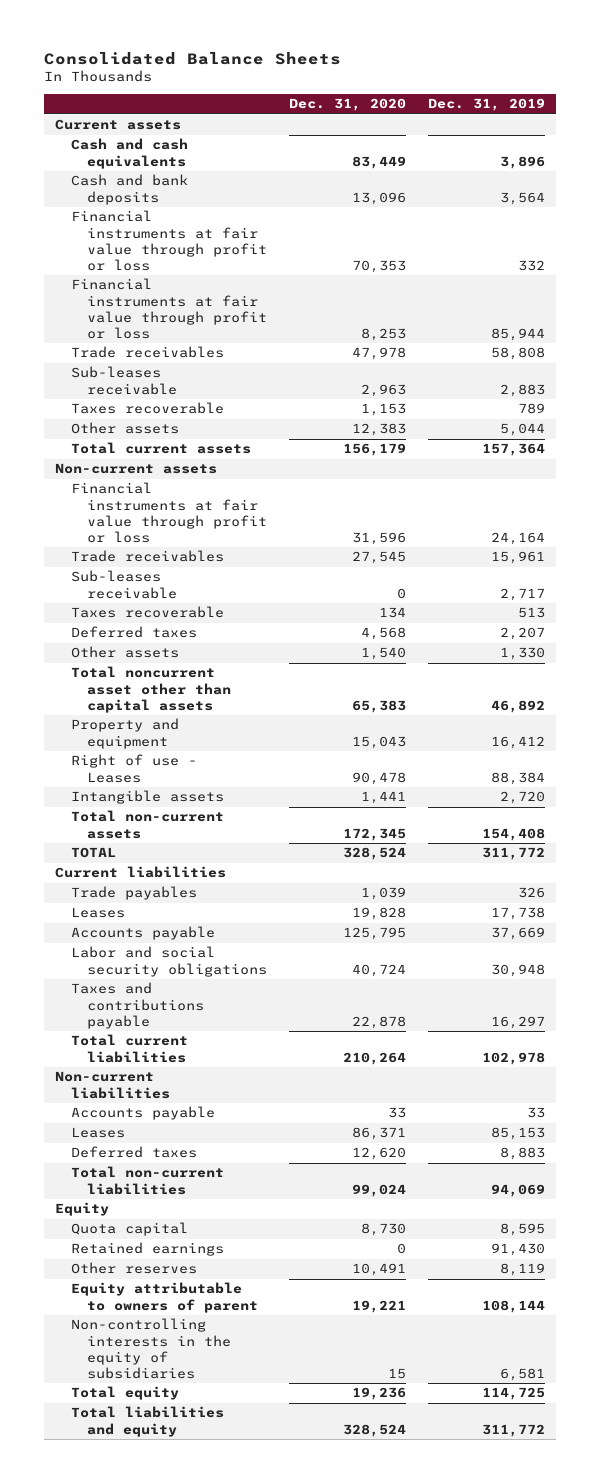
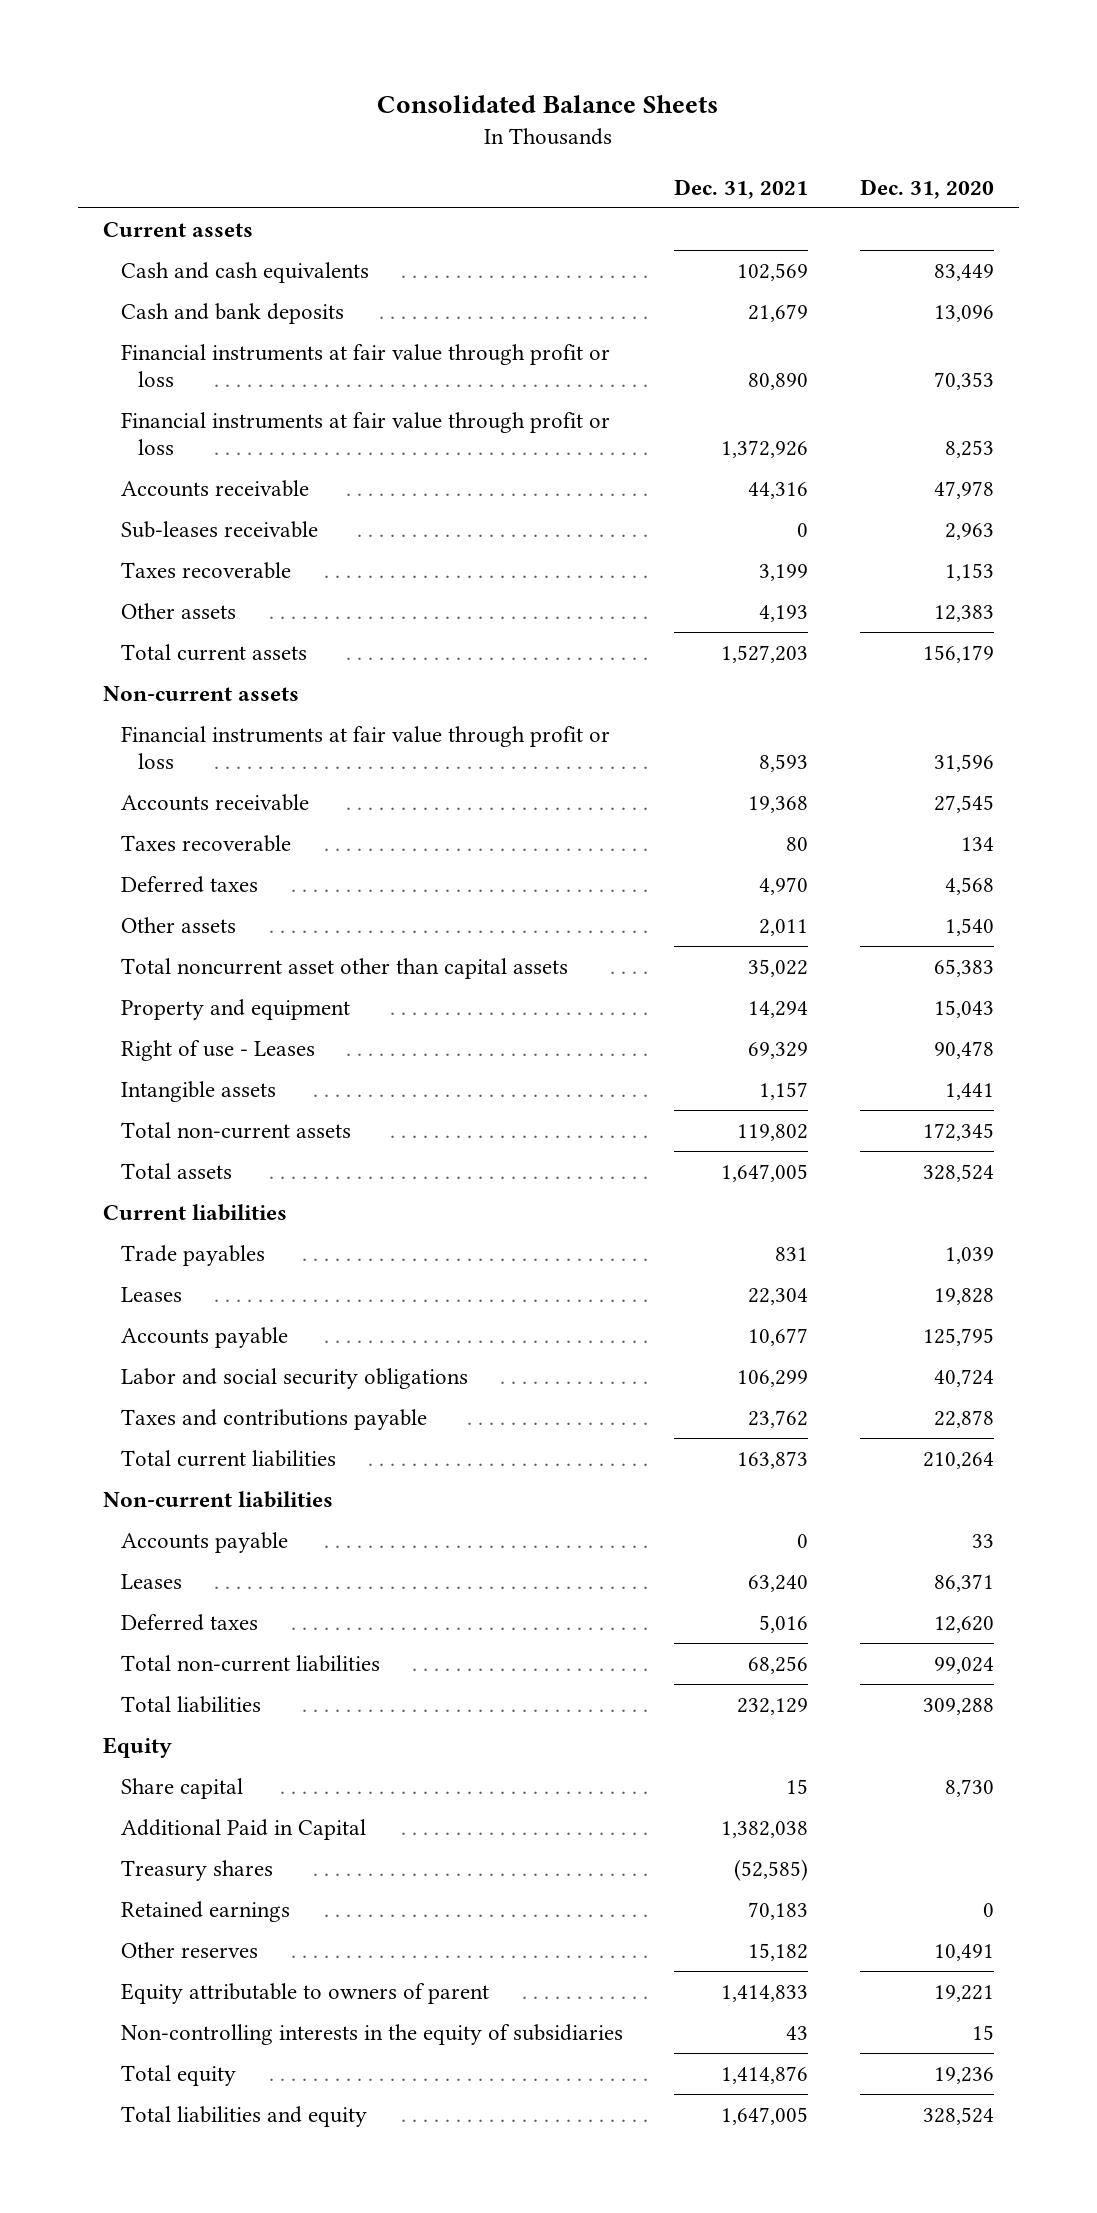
[428,98,546,112] Dec. 31, 2019 -> none
none -> [674,178,809,199] Dec. 31, 2021
[71,346,225,359] Trade receivables -> [120,479,309,497] Accounts receivable
[71,570,178,599] Sub-leases receivable -> none
[71,550,225,563] Trade receivables -> [120,793,309,811] Accounts receivable
[71,847,117,859] TOTAL -> [120,1162,232,1179] Total assets
none -> [120,1695,261,1713] Total liabilities
[71,1222,189,1237] Quota capital -> [120,1777,243,1799] Share capital
none -> [120,1818,366,1840] Additional Paid in Capital
none -> [120,1859,273,1881] Treasury shares

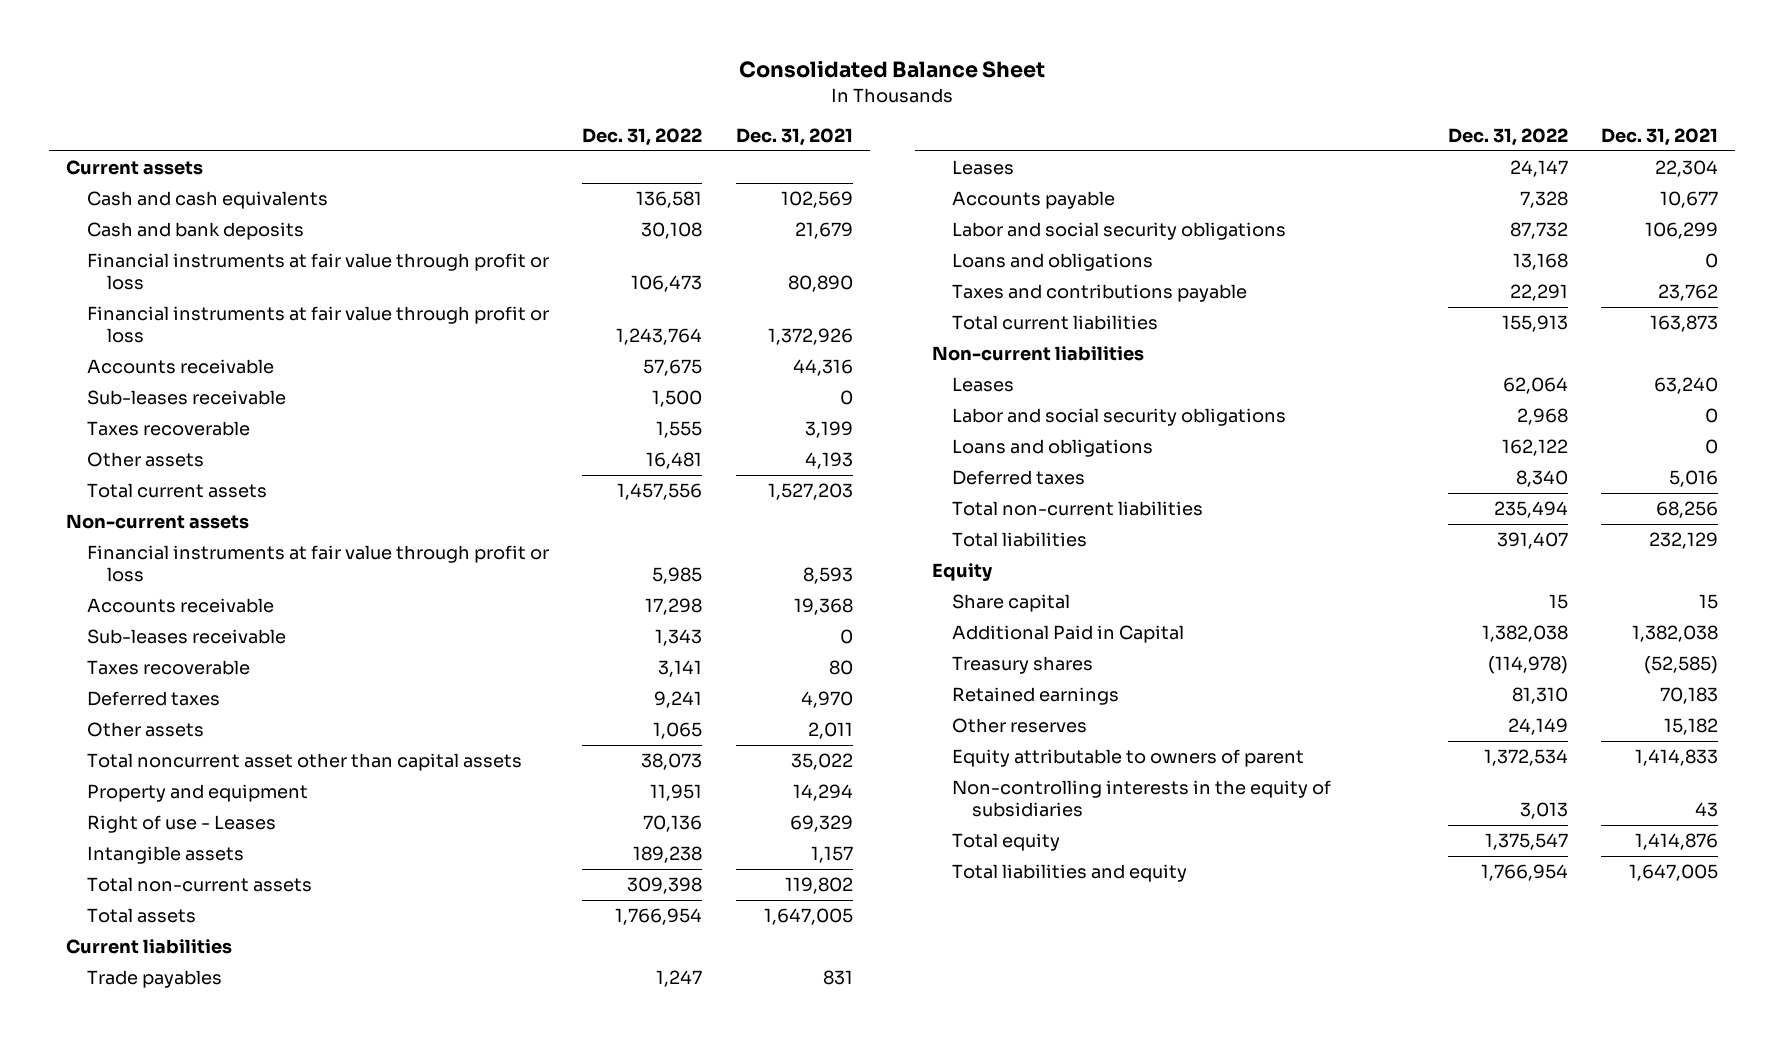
[377,95,719,114] Consolidated Balance Sheets -> [739,60,1046,79] Consolidated Balance Sheet
[859,178,994,199] Dec. 31, 2020 -> none
none -> [582,127,703,146] Dec. 31, 2022
none -> [86,629,286,645] Sub-leases receivable
none -> [951,253,1153,272] Loans and obligations
[120,1531,288,1553] Accounts payable -> none
none -> [951,408,1286,427] Labor and social security obligations
none -> [951,439,1153,458] Loans and obligations

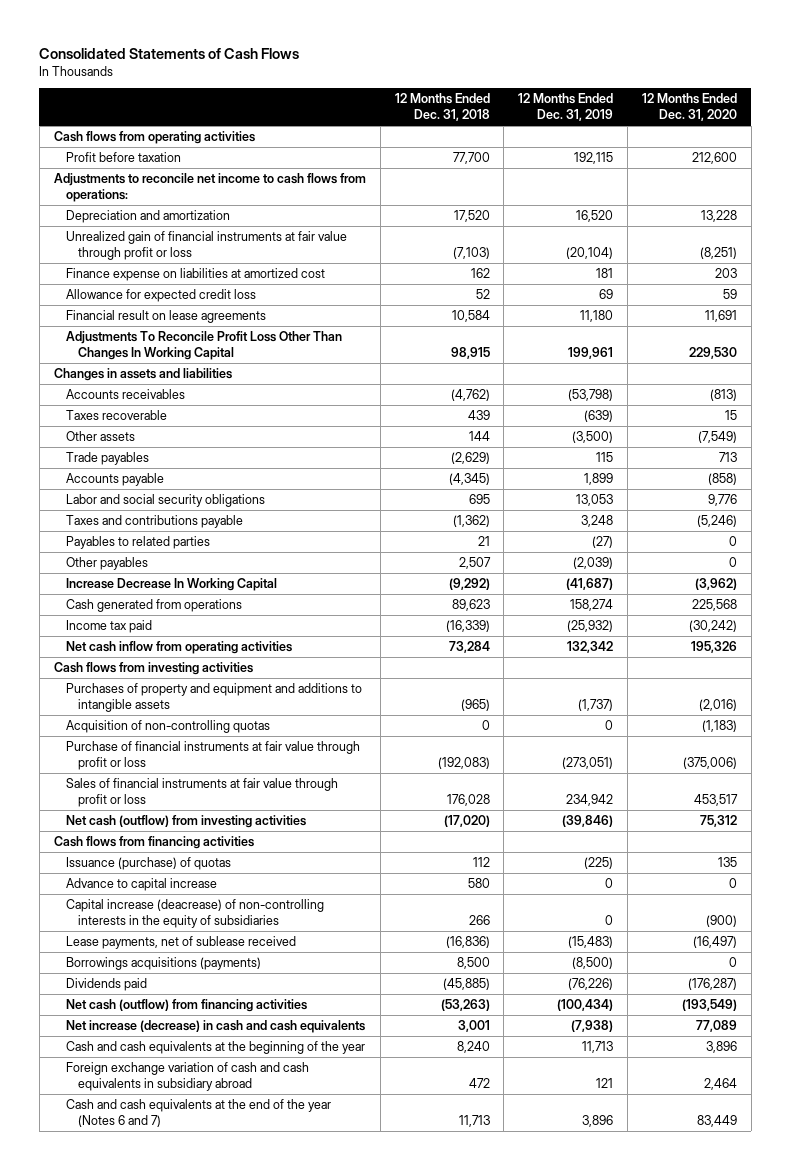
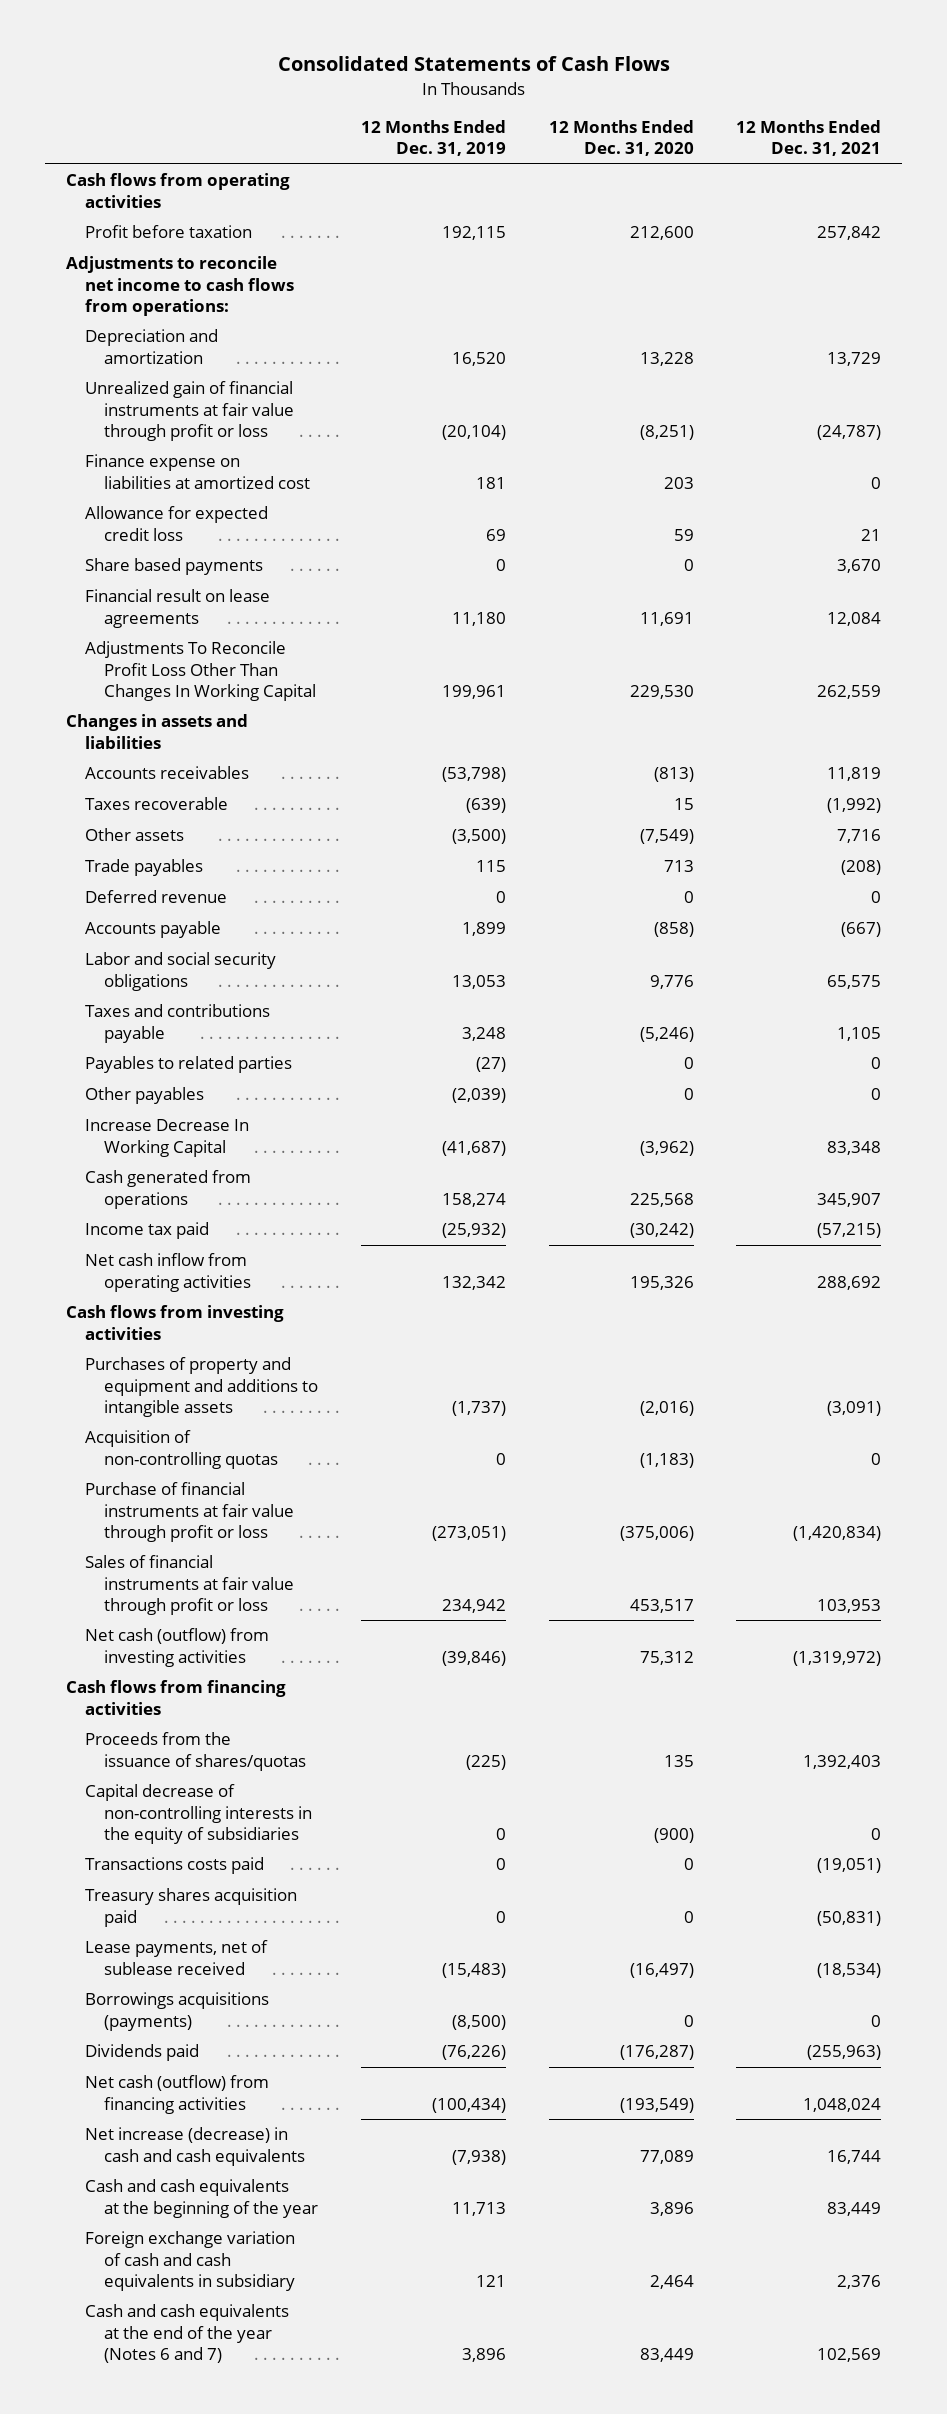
[394,93,490,122] 12 Months Ended Dec. 31, 2018 -> none
none -> [736,120,882,157] 12 Months Ended Dec. 31, 2021
none -> [85,558,264,576] Share based payments
none -> [85,890,228,904] Deferred revenue
[66,878,218,892] Advance to capital increase -> none
[66,857,232,871] Issuance (purchase) of quotas -> [85,1732,307,1771] Proceeds from the issuance of shares/quotas
[66,899,325,929] Capital increase (deacrease) of non-controlling interests in the equity of subsidiaries -> [85,1784,313,1844] Capital decrease of non-controlling interests in the equity of subsidiaries
none -> [85,1857,265,1875] Transactions costs paid
none -> [85,1888,298,1927] Treasury shares acquisition paid
[66,1062,310,1092] Foreign exchange variation of cash and cash equivalents in subsidiary abroad -> [85,2231,296,2291] Foreign exchange variation of cash and cash equivalents in subsidiary

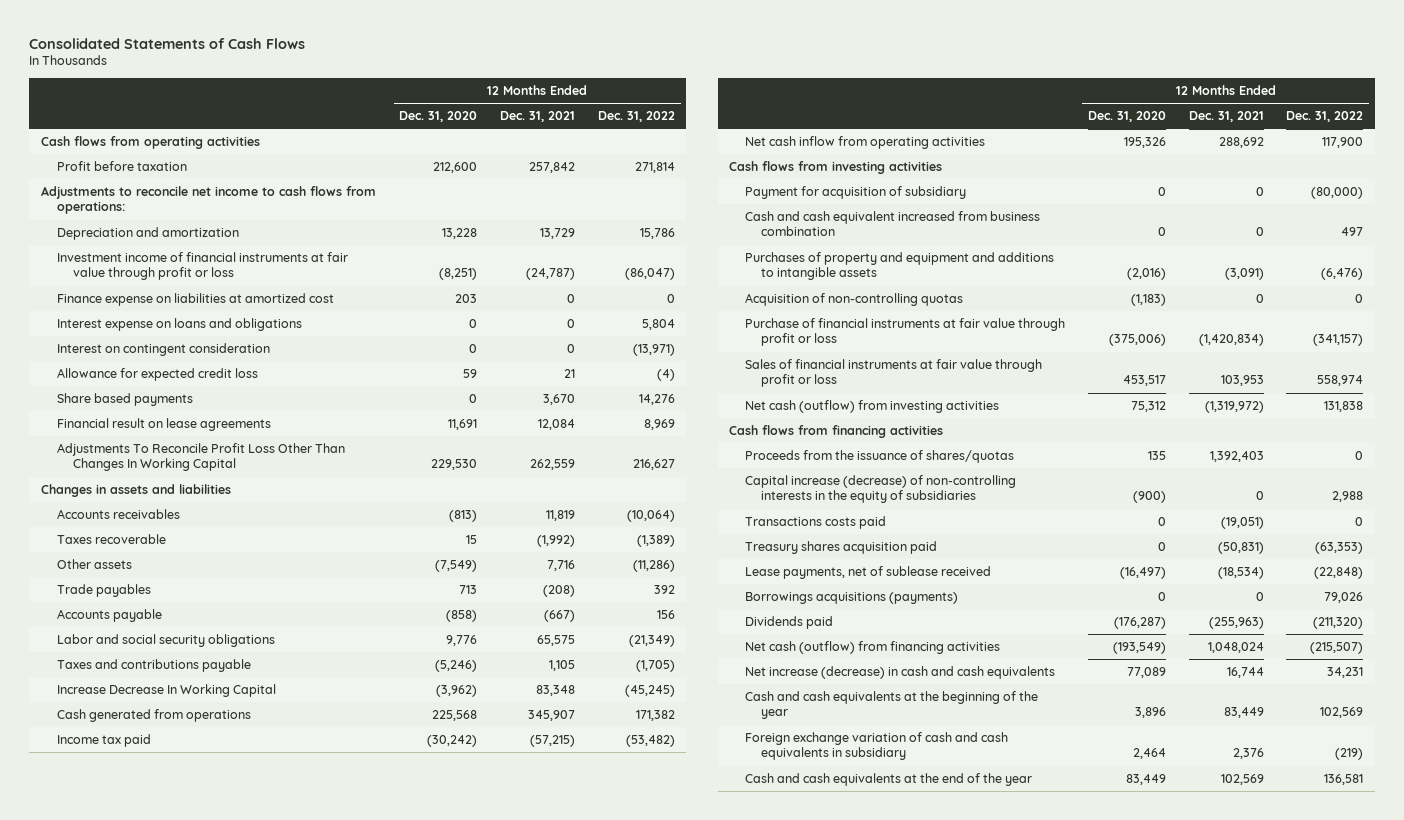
[360,120,506,157] 12 Months Ended Dec. 31, 2019 -> none
none -> [598,111,676,123] Dec. 31, 2022
[85,381,295,441] Unrealized gain of financial instruments at fair value through profit or loss -> [56,252,348,281] Investment income of financial instruments at fair value through profit or loss
none -> [56,318,302,332] Interest expense on loans and obligations
none -> [56,343,270,357] Interest on contingent consideration
[85,890,228,904] Deferred revenue -> none
[85,1056,293,1074] Payables to related parties -> none
[85,1087,205,1105] Other payables -> none
none -> [745,186,967,200] Payment for acquisition of subsidiary
none -> [745,211,1041,237] Cash and cash equivalent increased from business combination
[85,1784,313,1844] Capital decrease of non-controlling interests in the equity of subsidiaries -> [745,475,1017,504] Capital increase (decrease) of non-controlling interests in the equity of subsidiaries
[85,2304,290,2363] Cash and cash equivalents at the end of the year (Notes 6 and 7) -> [745,773,1033,787] Cash and cash equivalents at the end of the year

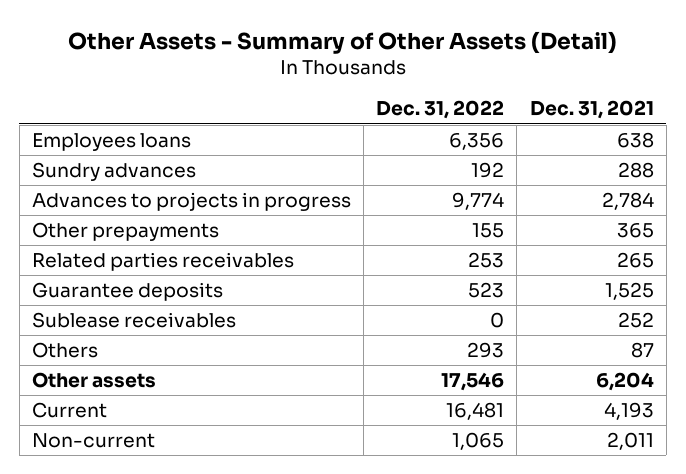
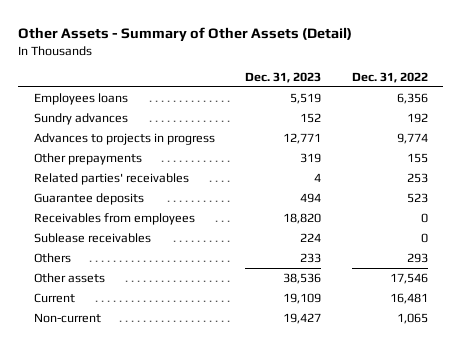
[529,100,654,120] Dec. 31, 2021 -> none
none -> [245,71,322,83] Dec. 31, 2023
[31,252,294,272] Related parties receivables -> [33,172,189,185] Related parties' receivables
none -> [33,212,195,225] Receivables from employees

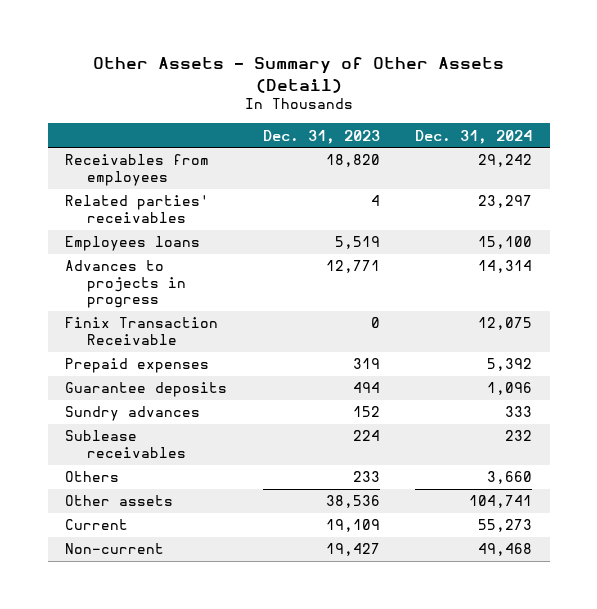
[351,71,428,83] Dec. 31, 2022 -> none
none -> [414,129,532,144] Dec. 31, 2024
[33,212,195,225] Receivables from employees -> [65,154,210,186] Receivables from employees
[33,172,189,185] Related parties' receivables -> [65,195,210,223] Related parties' receivables
none -> [65,317,219,345] Finix Transaction Receivable
[33,152,142,165] Other prepayments -> [65,358,210,374] Prepaid expenses
[33,112,128,125] Sundry advances -> [65,406,201,422] Sundry advances

